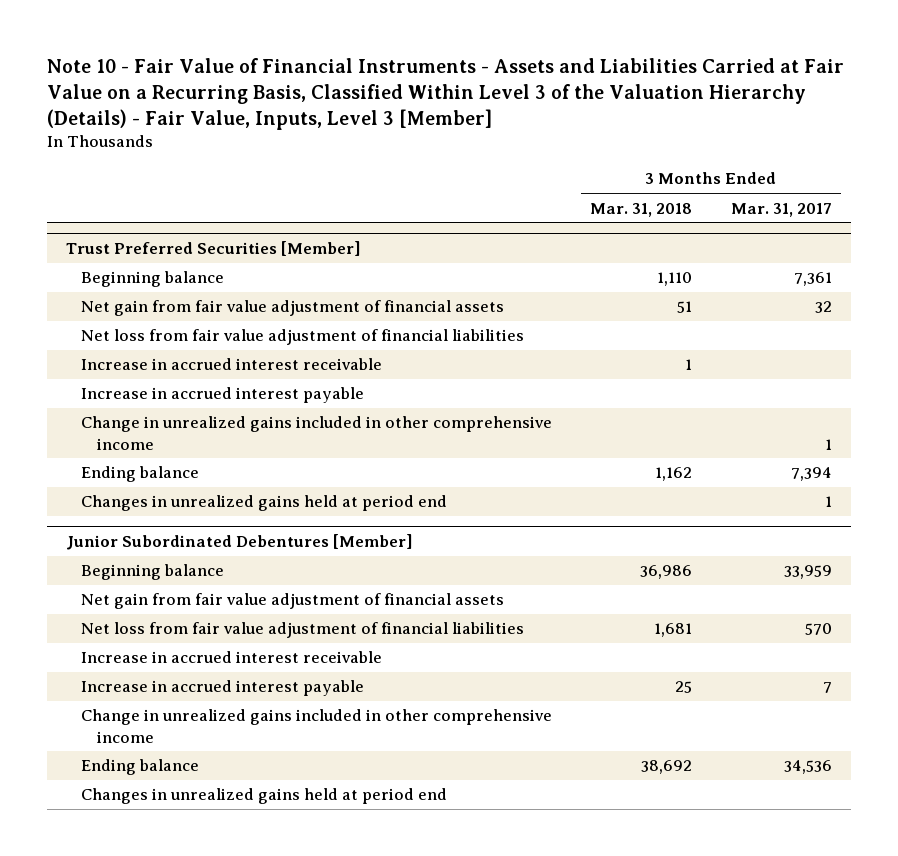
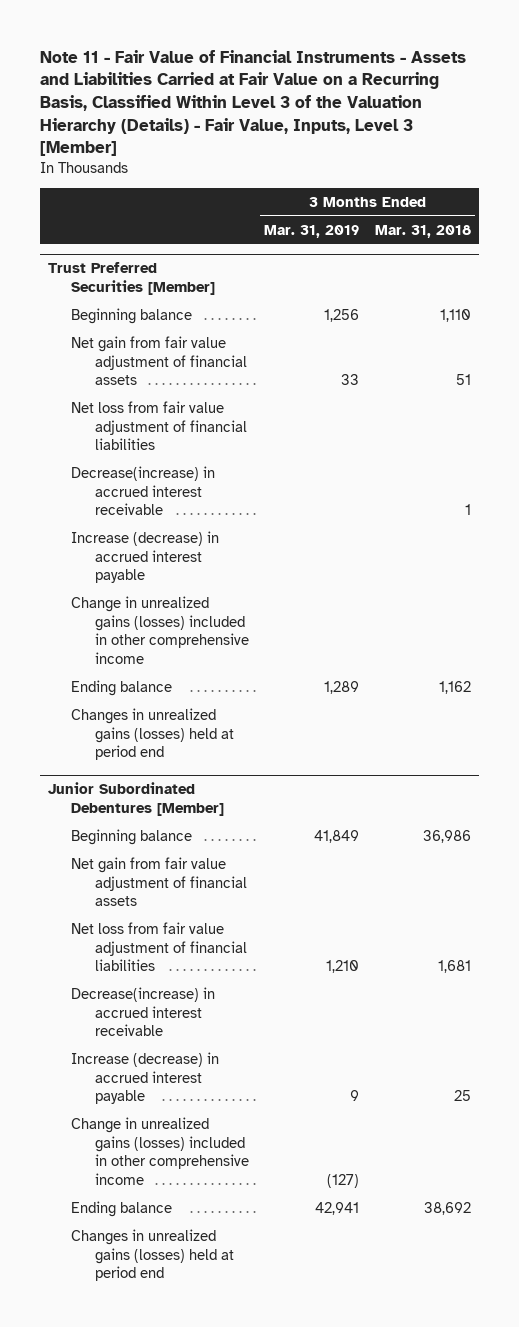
[46,57,844,130] Note 10 - Fair Value of Financial Instruments - Assets and Liabilities Carried at Fair Value on a Recurring Basis, Classified Within Level 3 of the Valuation Hierarchy (Details) - Fair Value, Inputs, Level 3 [Member] -> [40,49,467,157] Note 11 - Fair Value of Financial Instruments - Assets and Liabilities Carried at Fair Value on a Recurring Basis, Classified Within Level 3 of the Valuation Hierarchy (Details) - Fair Value, Inputs, Level 3 [Member]
[730,202,832,217] Mar. 31, 2017 -> none
none -> [264,224,360,238] Mar. 31, 2019
[81,358,383,371] Increase in accrued interest receivable -> [71,465,216,516] Decrease(increase) in accrued interest receivable
[81,387,365,404] Increase in accrued interest payable -> [71,530,220,584] Increase (decrease) in accrued interest payable
[81,416,553,450] Change in unrealized gains included in other comprehensive income -> [71,595,249,664] Change in unrealized gains (losses) included in other comprehensive income
[81,495,448,512] Changes in unrealized gains held at period end -> [71,707,234,761] Changes in unrealized gains (losses) held at period end
[81,651,383,664] Increase in accrued interest receivable -> [71,986,216,1037] Decrease(increase) in accrued interest receivable
[81,680,365,697] Increase in accrued interest payable -> [71,1051,220,1105] Increase (decrease) in accrued interest payable
[81,709,553,743] Change in unrealized gains included in other comprehensive income -> [71,1116,249,1185] Change in unrealized gains (losses) included in other comprehensive income
[81,788,448,805] Changes in unrealized gains held at period end -> [71,1228,234,1282] Changes in unrealized gains (losses) held at period end

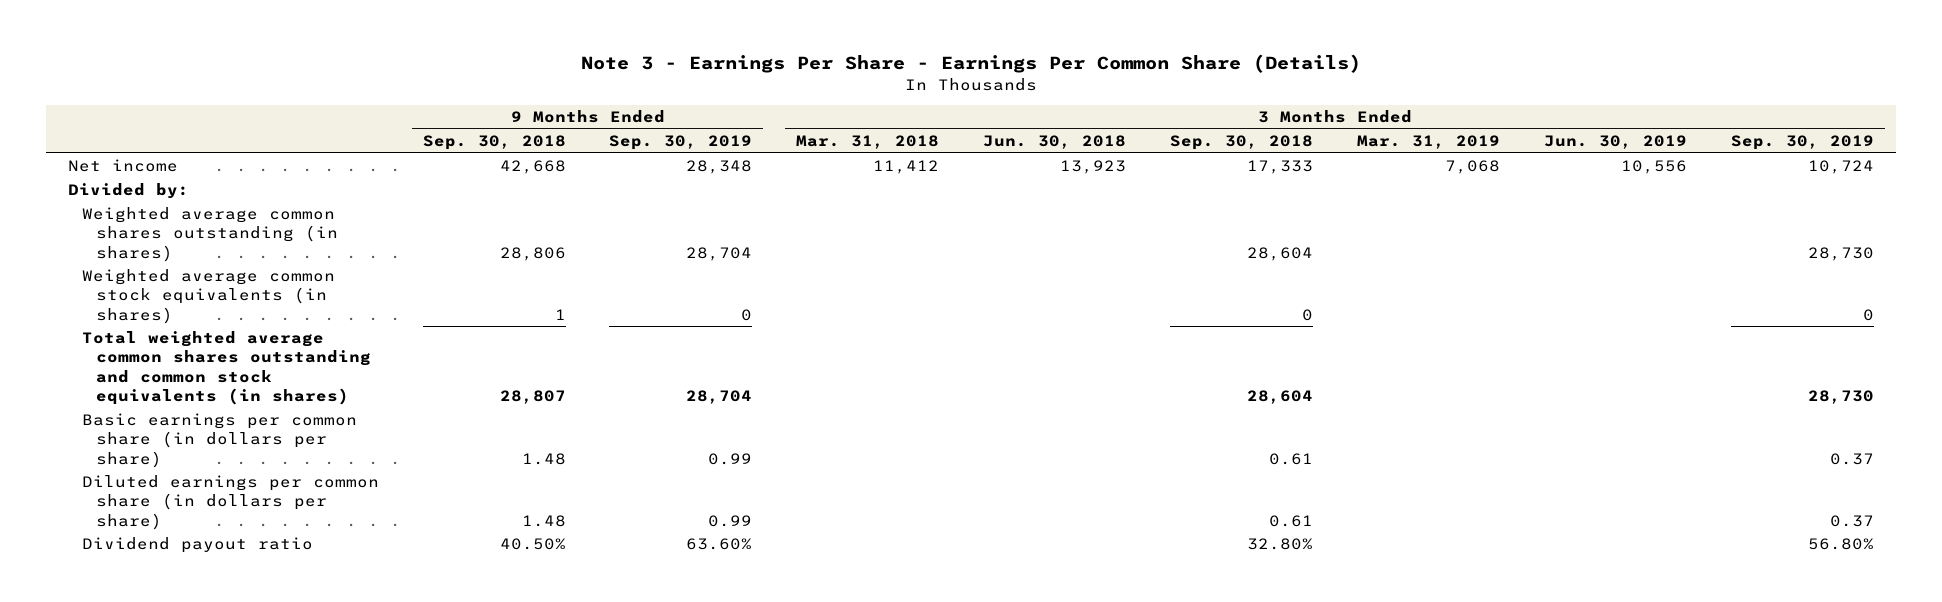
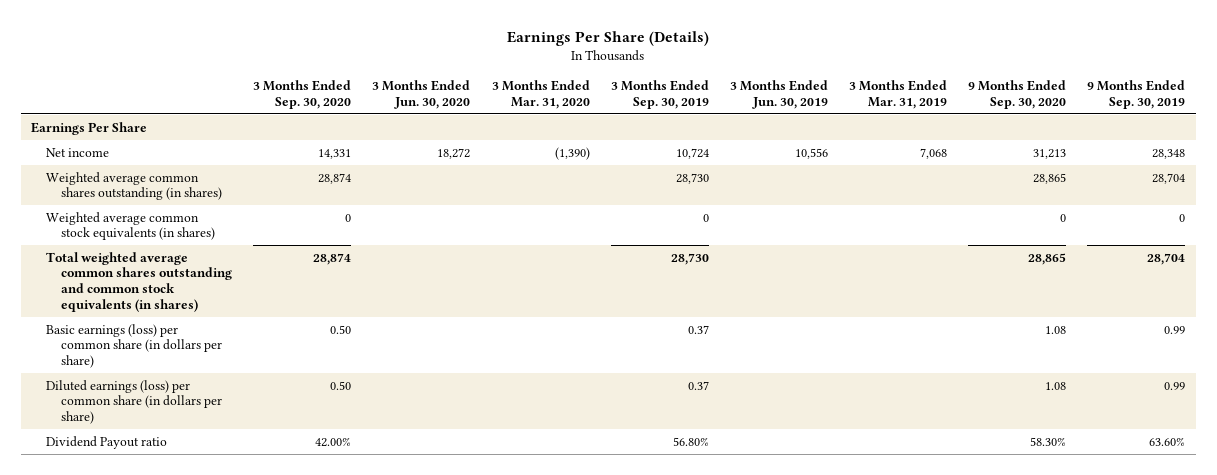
[580,54,1361,74] Note 3 - Earnings Per Share - Earnings Per Common Share (Details) -> [507,30,710,46] Earnings Per Share (Details)
[422,134,566,150] Sep. 30, 2018 -> none
[796,134,940,149] Mar. 31, 2018 -> none
[983,134,1127,149] Jun. 30, 2018 -> none
[1170,134,1314,150] Sep. 30, 2018 -> none
none -> [253,80,352,109] 3 Months Ended Sep. 30, 2020
none -> [372,80,471,109] 3 Months Ended Jun. 30, 2020
none -> [491,80,590,109] 3 Months Ended Mar. 31, 2020
none -> [968,80,1067,109] 9 Months Ended Sep. 30, 2020
none -> [31,121,148,135] Earnings Per Share
[67,183,189,200] Divided by: -> none
[81,413,357,468] Basic earnings per common share (in dollars per share) -> [46,323,223,368] Basic earnings (loss) per common share (in dollars per share)
[81,475,379,530] Diluted earnings per common share (in dollars per share) -> [46,379,223,424] Diluted earnings (loss) per common share (in dollars per share)
[81,537,313,554] Dividend payout ratio -> [46,435,168,449] Dividend Payout ratio

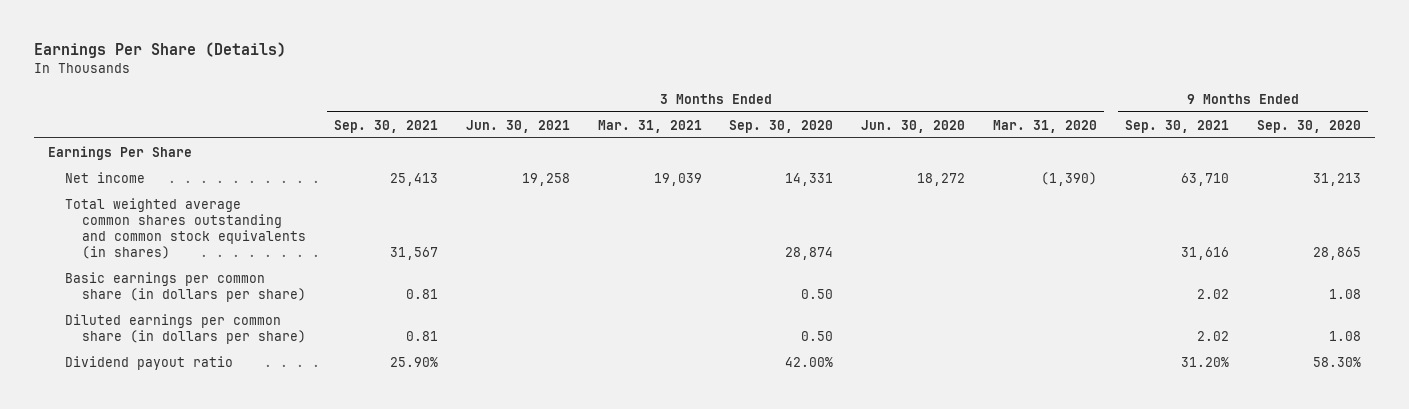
[610,80,709,109] 3 Months Ended Sep. 30, 2019 -> none
[729,80,828,109] 3 Months Ended Jun. 30, 2019 -> none
[849,80,948,109] 3 Months Ended Mar. 31, 2019 -> none
[1087,80,1186,109] 9 Months Ended Sep. 30, 2019 -> none
none -> [333,119,438,133] Sep. 30, 2021
none -> [465,119,570,133] Jun. 30, 2021
none -> [597,119,702,133] Mar. 31, 2021
none -> [1124,119,1229,133] Sep. 30, 2021
[46,171,223,201] Weighted average common shares outstanding (in shares) -> none
[46,211,216,241] Weighted average common stock equivalents (in shares) -> none
[46,323,223,368] Basic earnings (loss) per common share (in dollars per share) -> [65,271,307,302] Basic earnings per common share (in dollars per share)
[46,379,223,424] Diluted earnings (loss) per common share (in dollars per share) -> [65,313,307,344] Diluted earnings per common share (in dollars per share)
[46,435,168,449] Dividend Payout ratio -> [65,355,234,370] Dividend payout ratio

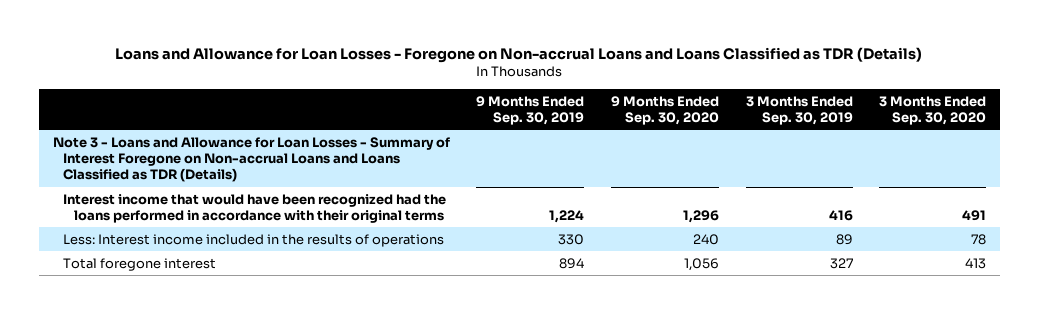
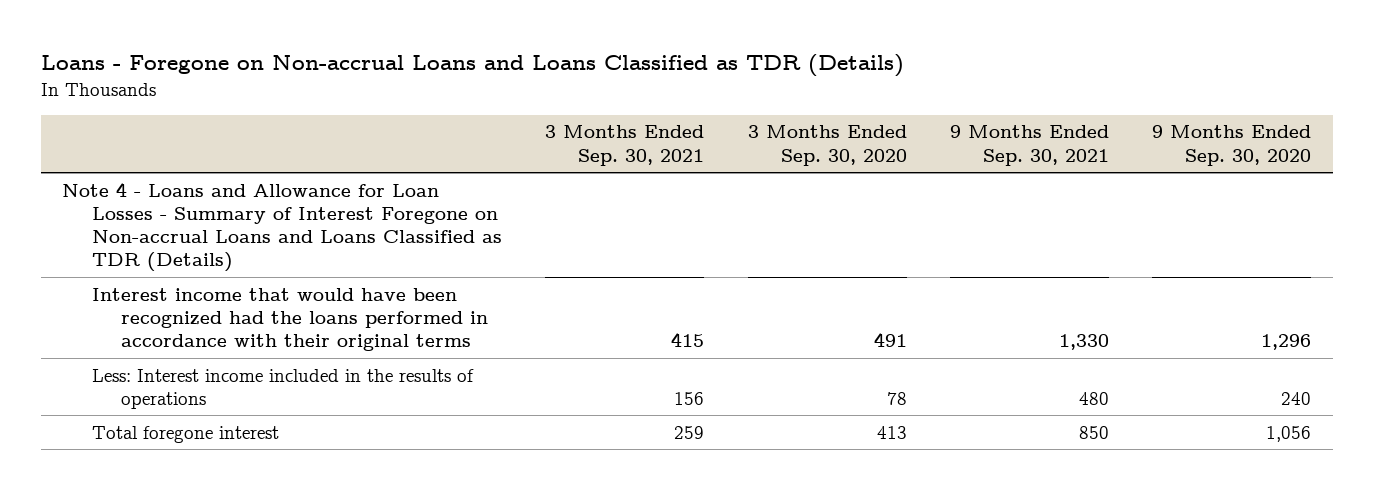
[115,47,923,64] Loans and Allowance for Loan Losses - Foregone on Non-accrual Loans and Loans Classified as TDR (Details) -> [40,54,904,78] Loans - Foregone on Non-accrual Loans and Loans Classified as TDR (Details)
[476,95,585,126] 9 Months Ended Sep. 30, 2019 -> none
[745,95,853,126] 3 Months Ended Sep. 30, 2019 -> none
none -> [545,125,705,166] 3 Months Ended Sep. 30, 2021
none -> [949,125,1109,166] 9 Months Ended Sep. 30, 2021
[52,136,450,183] Note 3 - Loans and Allowance for Loan Losses - Summary of Interest Foregone on Non-accrual Loans and Loans Classified as TDR (Details) -> [62,181,502,273] Note 4 - Loans and Allowance for Loan Losses - Summary of Interest Foregone on Non-accrual Loans and Loans Classified as TDR (Details)

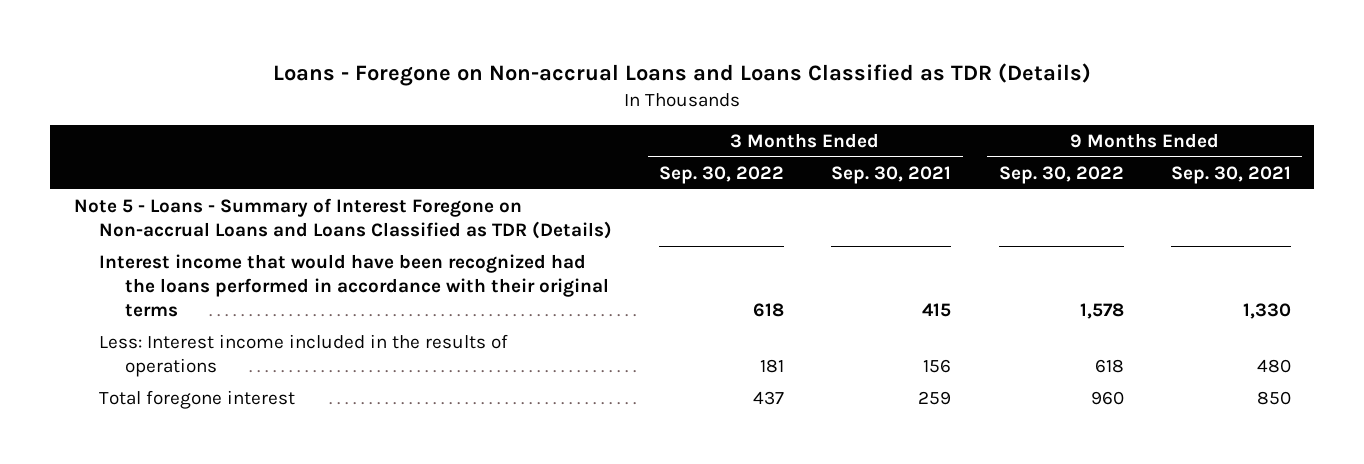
[747,125,907,166] 3 Months Ended Sep. 30, 2020 -> none
[1152,125,1312,166] 9 Months Ended Sep. 30, 2020 -> none
none -> [659,165,785,184] Sep. 30, 2022
none -> [998,165,1124,184] Sep. 30, 2022
[62,181,502,273] Note 4 - Loans and Allowance for Loan Losses - Summary of Interest Foregone on Non-accrual Loans and Loans Classified as TDR (Details) -> [73,198,613,240] Note 5 - Loans - Summary of Interest Foregone on Non-accrual Loans and Loans Classified as TDR (Details)

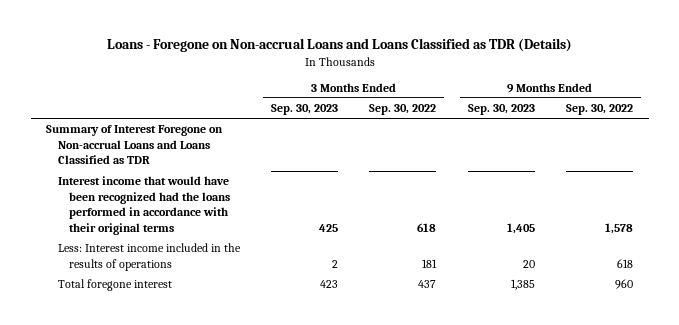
[831,165,952,184] Sep. 30, 2021 -> none
[1170,165,1291,184] Sep. 30, 2021 -> none
none -> [271,104,339,116] Sep. 30, 2023
none -> [467,104,535,116] Sep. 30, 2023
[73,198,613,240] Note 5 - Loans - Summary of Interest Foregone on Non-accrual Loans and Loans Classified as TDR (Details) -> [46,125,224,165] Summary of Interest Foregone on Non-accrual Loans and Loans Classified as TDR

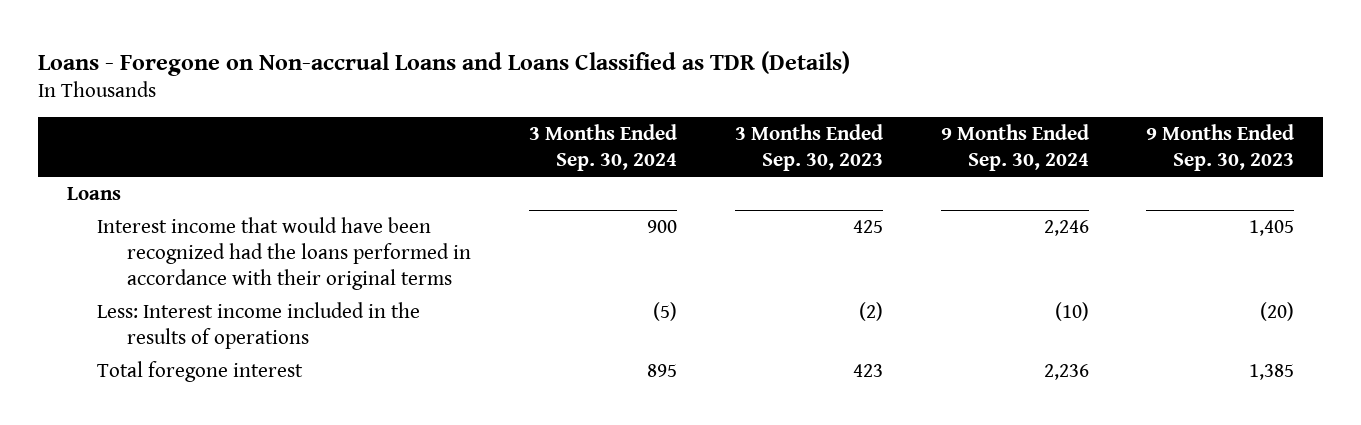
[369,104,437,116] Sep. 30, 2022 -> none
[565,104,633,116] Sep. 30, 2022 -> none
none -> [528,124,677,172] 3 Months Ended Sep. 30, 2024
none -> [940,124,1089,172] 9 Months Ended Sep. 30, 2024
[46,125,224,165] Summary of Interest Foregone on Non-accrual Loans and Loans Classified as TDR -> none
none -> [67,186,122,200] Loans
[332,259,339,268] 2 -> [858,301,883,321] (2)
[522,259,535,268] 20 -> [1260,301,1295,321] (20)

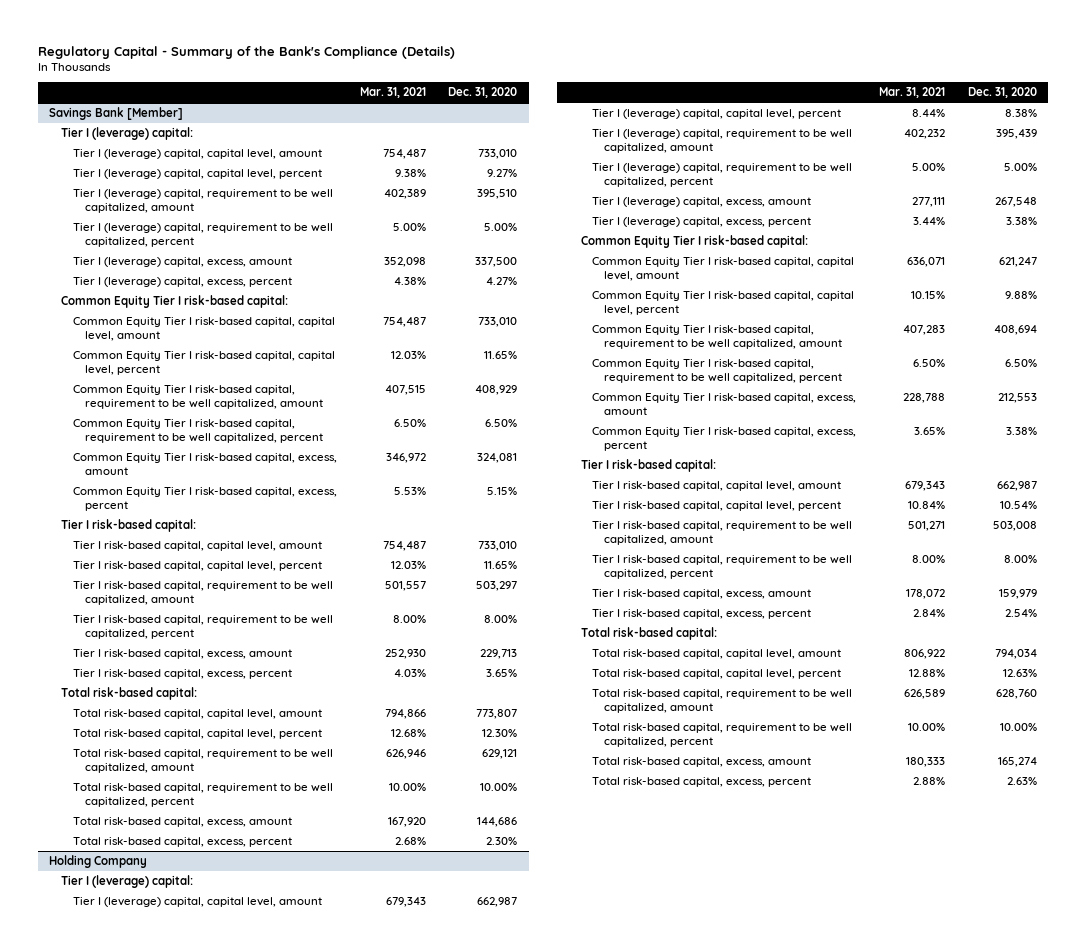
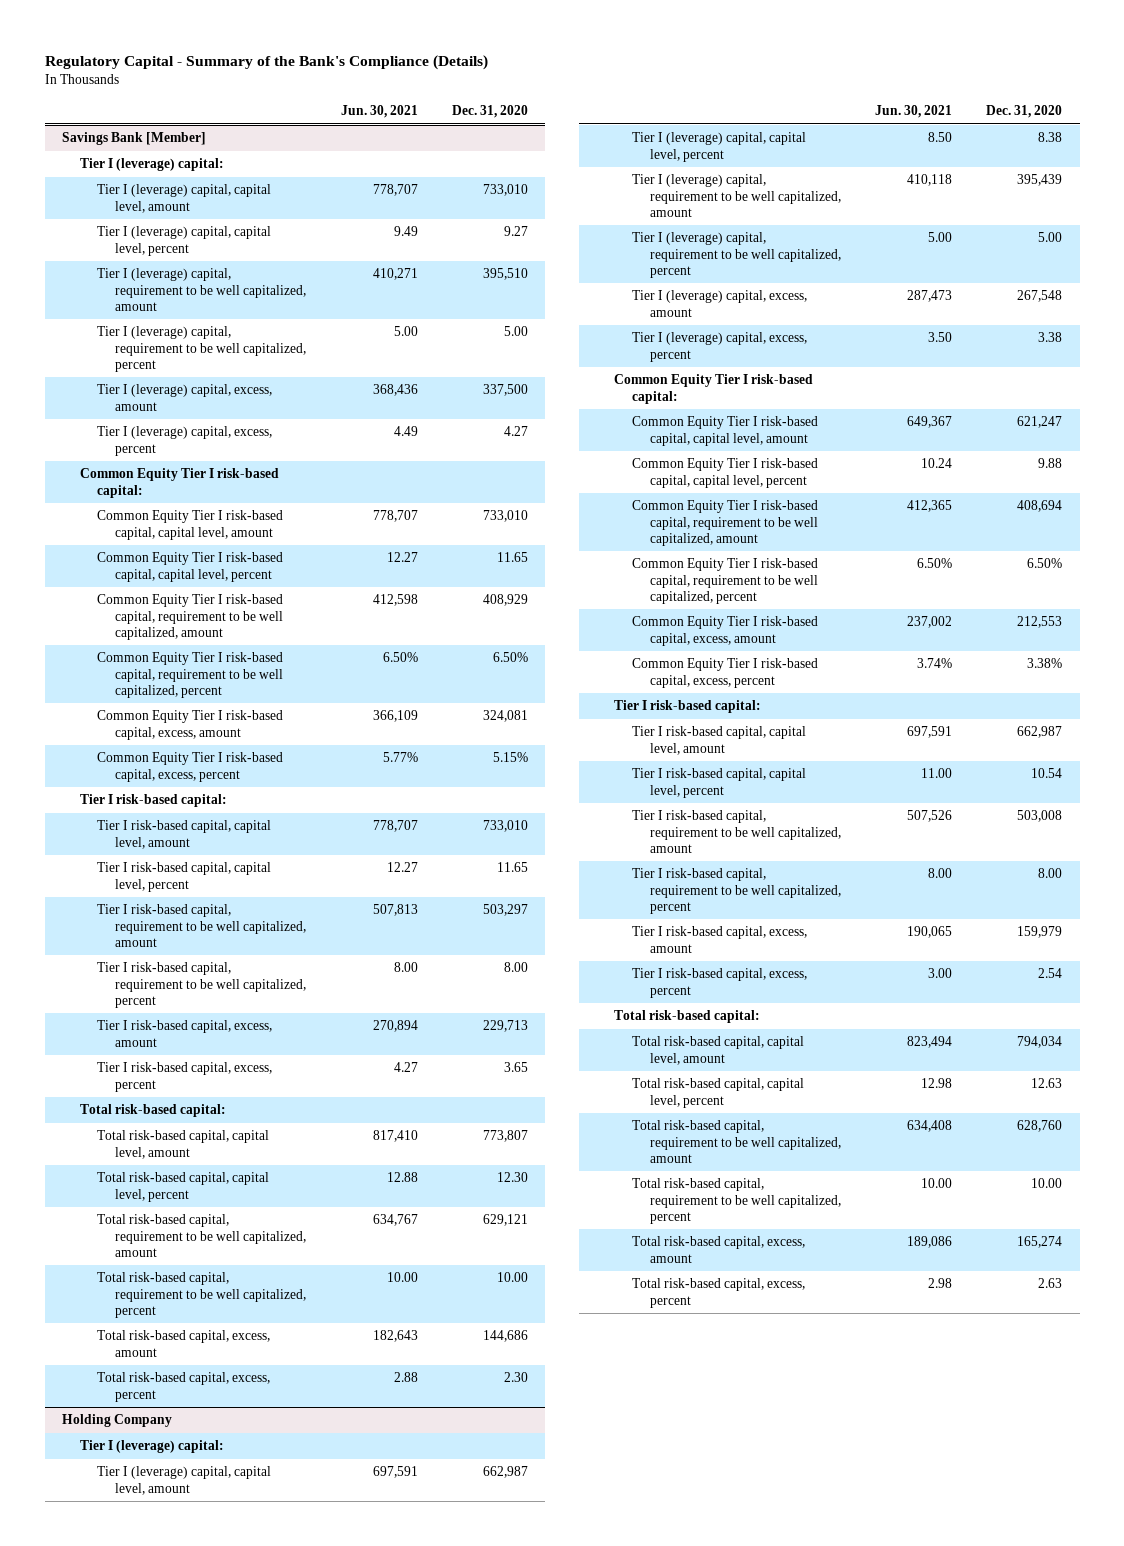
[359,87,426,99] Mar. 31, 2021 -> none
none -> [340,105,418,119] Jun. 30, 2021
[487,169,518,178] 9.27% -> [503,226,528,237] 9.27
[484,223,518,232] 5.00% -> [503,326,528,337] 5.00
[486,277,518,286] 4.27% -> [503,426,528,437] 4.27
[484,351,518,360] 11.65% -> [496,552,528,563] 11.65
[484,561,518,570] 11.65% -> [496,862,528,873] 11.65
[484,615,518,624] 8.00% -> [503,962,528,973] 8.00
[486,669,518,678] 3.65% -> [503,1062,528,1073] 3.65
[482,729,518,738] 12.30% -> [496,1172,528,1183] 12.30
[480,783,518,792] 10.00% -> [496,1272,528,1283] 10.00
[486,837,518,846] 2.30% -> [503,1372,528,1383] 2.30
[1004,109,1037,118] 8.38% -> [1038,132,1063,143] 8.38
[1003,163,1037,172] 5.00% -> [1038,232,1063,243] 5.00
[1005,217,1037,226] 3.38% -> [1038,332,1063,343] 3.38
[1004,291,1037,300] 9.88% -> [1038,458,1063,469] 9.88
[999,501,1037,510] 10.54% -> [1031,768,1063,779] 10.54
[1003,555,1037,564] 8.00% -> [1038,868,1063,879] 8.00
[1004,609,1037,618] 2.54% -> [1038,968,1063,979] 2.54
[1002,669,1037,678] 12.63% -> [1031,1078,1063,1089] 12.63
[999,723,1037,732] 10.00% -> [1031,1178,1063,1189] 10.00
[1006,777,1037,786] 2.63% -> [1038,1278,1063,1289] 2.63

